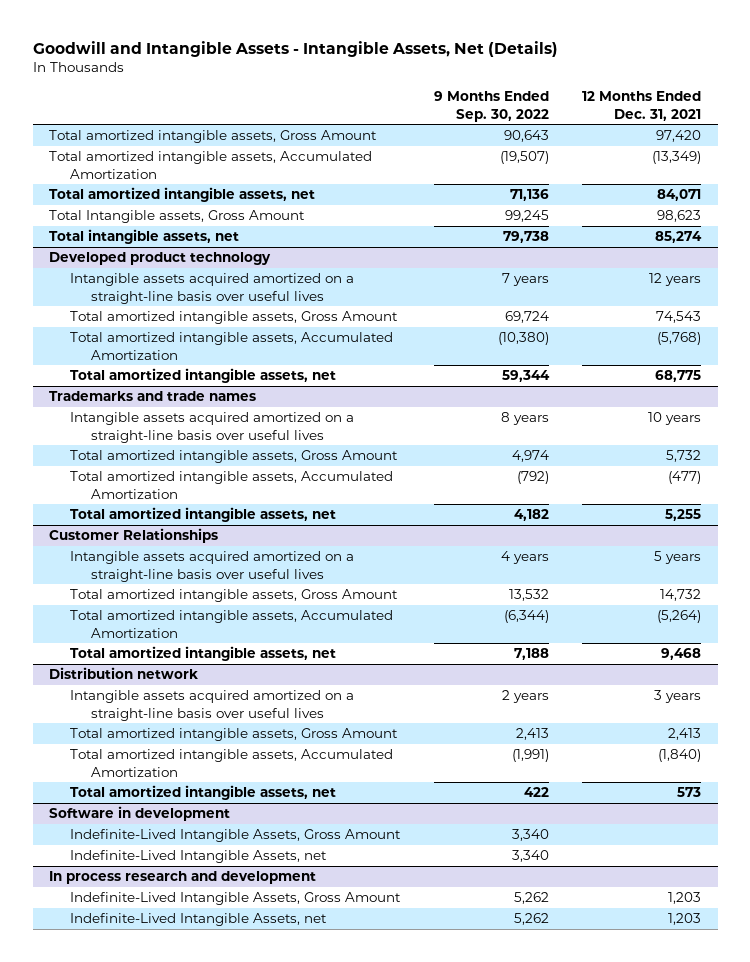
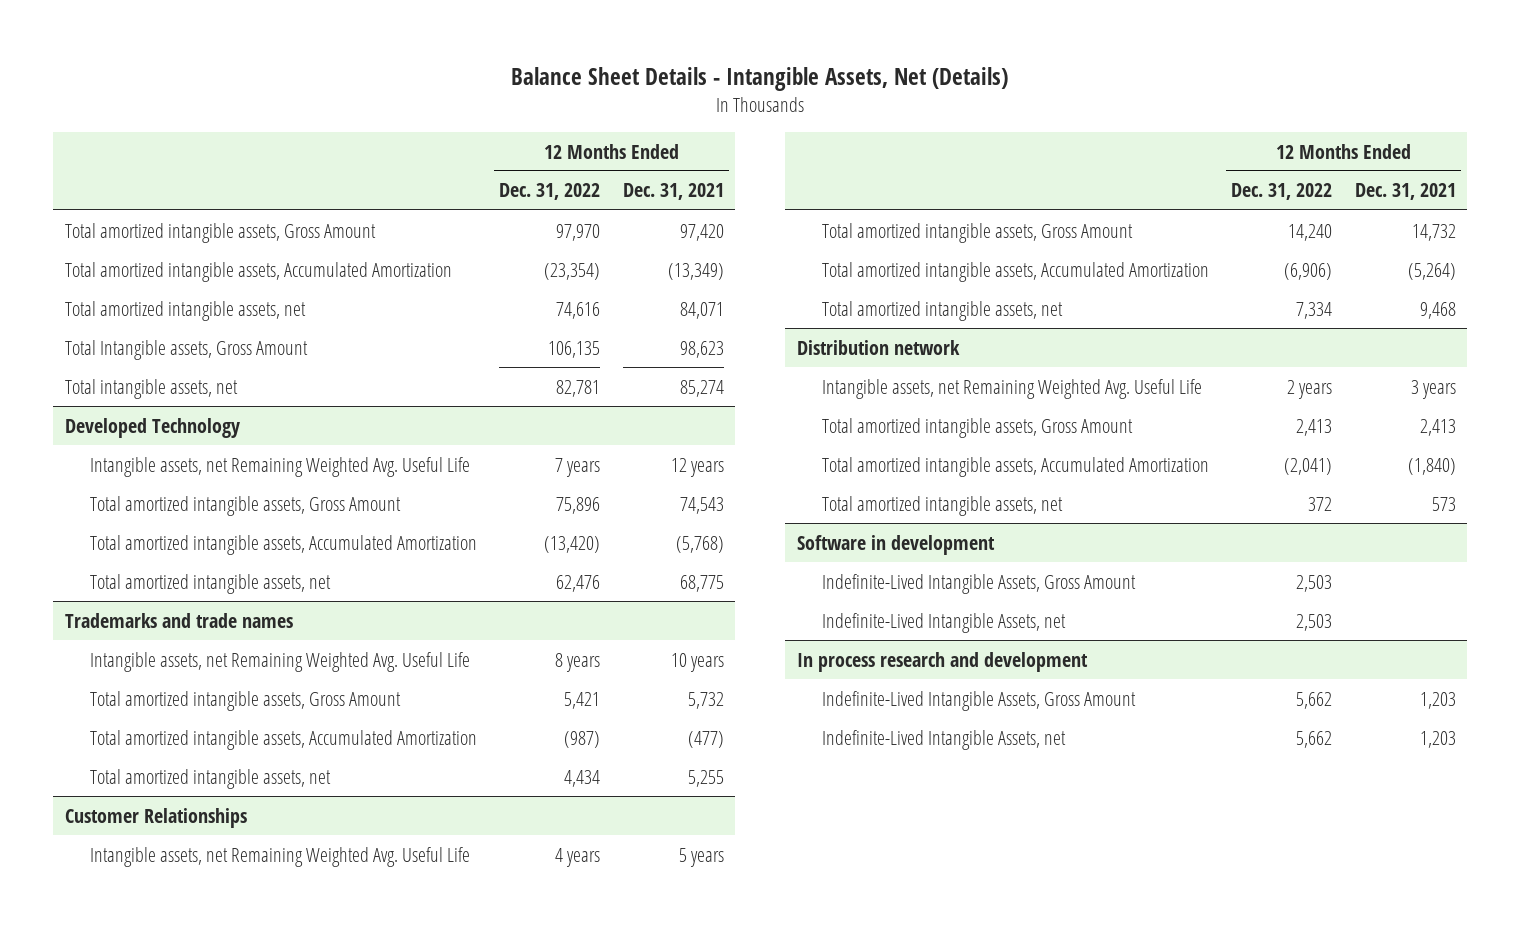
[32,40,558,57] Goodwill and Intangible Assets - Intangible Assets, Net (Details) -> [511,66,1009,91] Balance Sheet Details - Intangible Assets, Net (Details)
[433,91,549,122] 9 Months Ended Sep. 30, 2022 -> none
none -> [499,183,601,201] Dec. 31, 2022
[49,252,272,266] Developed product technology -> [64,417,240,438] Developed Technology
[70,273,355,304] Intangible assets acquired amortized on a straight-line basis over useful lives -> [90,456,471,477] Intangible assets, net Remaining Weighted Avg. Useful Life
[70,412,355,443] Intangible assets acquired amortized on a straight-line basis over useful lives -> [90,651,471,672] Intangible assets, net Remaining Weighted Avg. Useful Life
[70,551,355,582] Intangible assets acquired amortized on a straight-line basis over useful lives -> [90,846,471,867] Intangible assets, net Remaining Weighted Avg. Useful Life
[70,690,355,721] Intangible assets acquired amortized on a straight-line basis over useful lives -> [822,378,1203,399] Intangible assets, net Remaining Weighted Avg. Useful Life

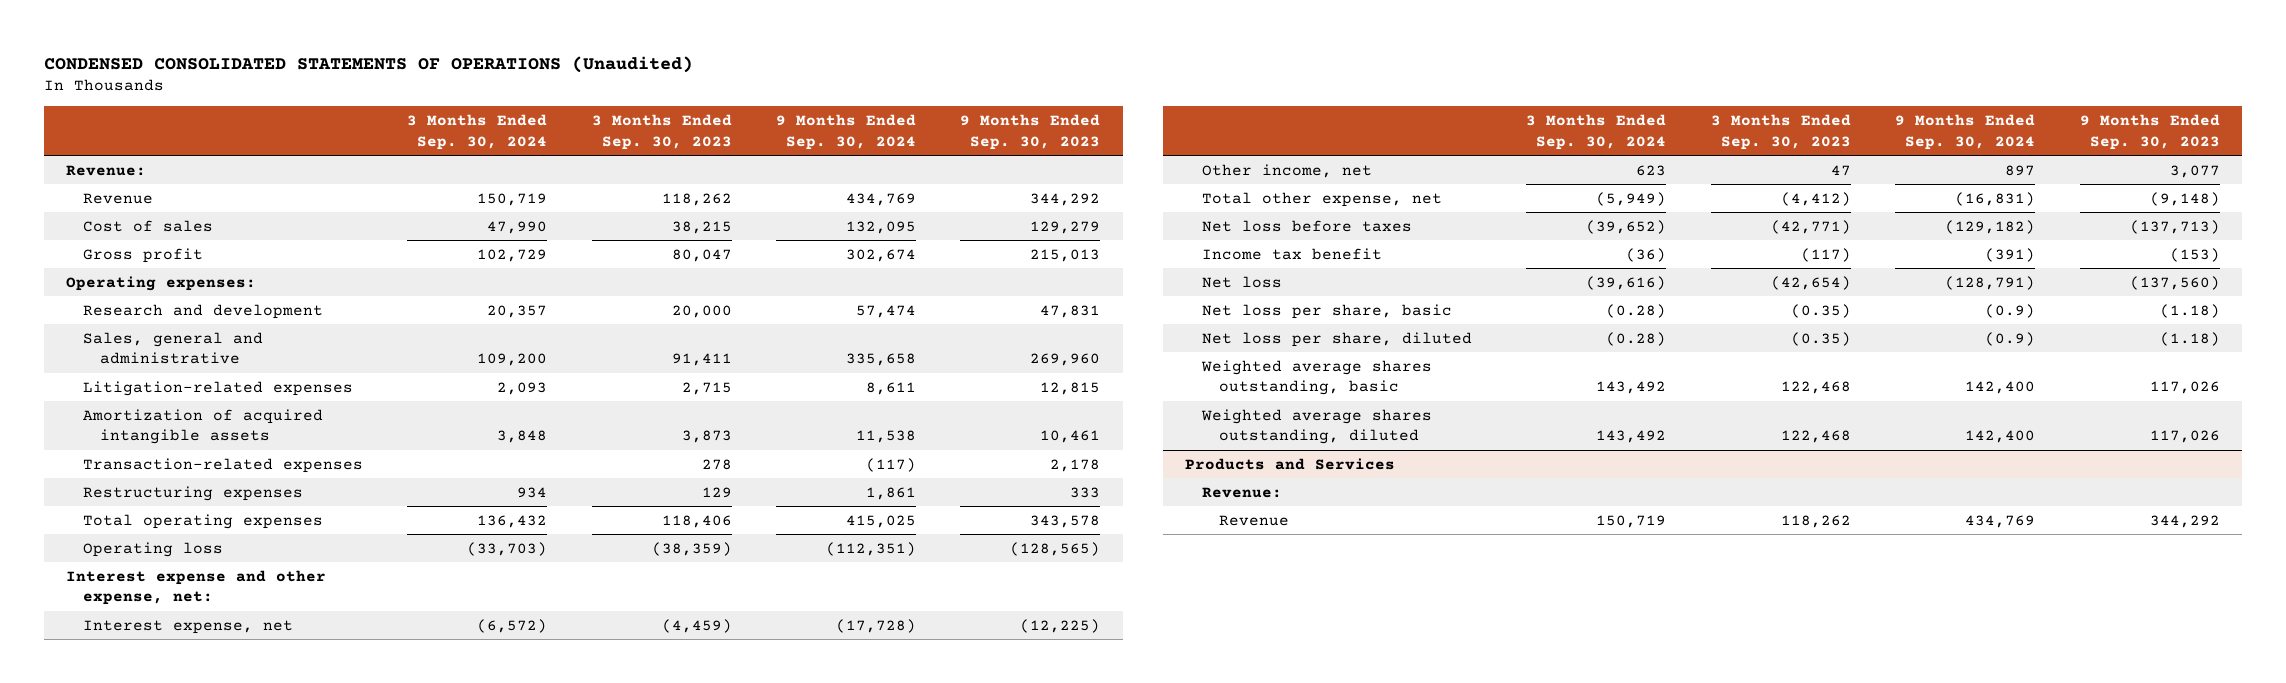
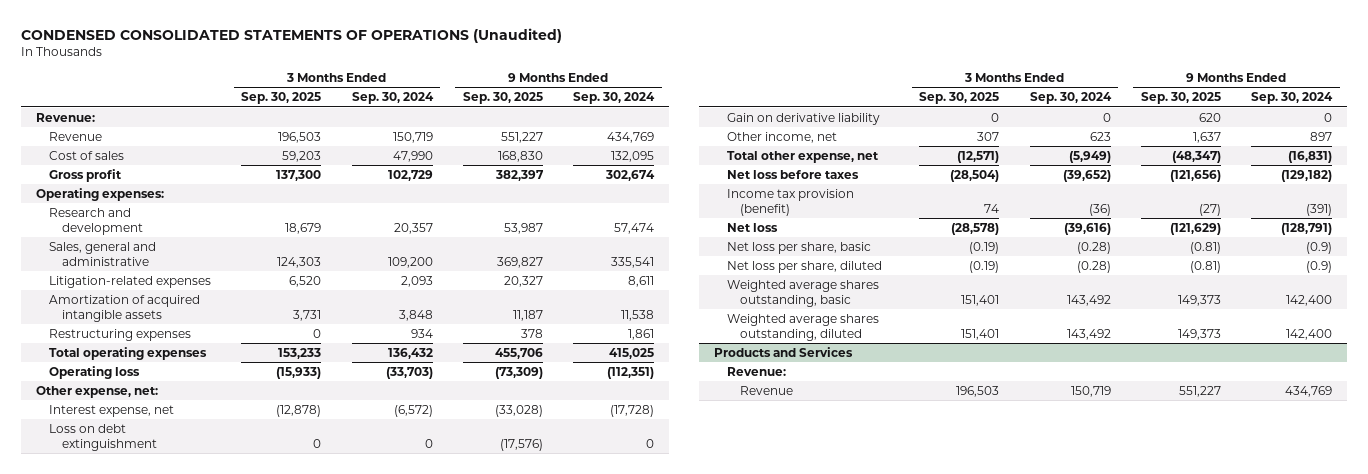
[591,114,732,150] 3 Months Ended Sep. 30, 2023 -> none
[960,114,1101,150] 9 Months Ended Sep. 30, 2023 -> none
none -> [241,92,322,105] Sep. 30, 2025
none -> [462,92,543,105] Sep. 30, 2025
[846,353,917,367] 335,658 -> [611,256,655,268] 335,541
[82,457,363,473] Transaction-related expenses -> none
[65,569,326,606] Interest expense and other expense, net: -> [36,385,159,398] Other expense, net:
none -> [49,423,157,451] Loss on debt extinguishment
none -> [727,112,881,125] Gain on derivative liability
[1202,247,1383,260] Income tax benefit -> [727,188,855,216] Income tax provision (benefit)

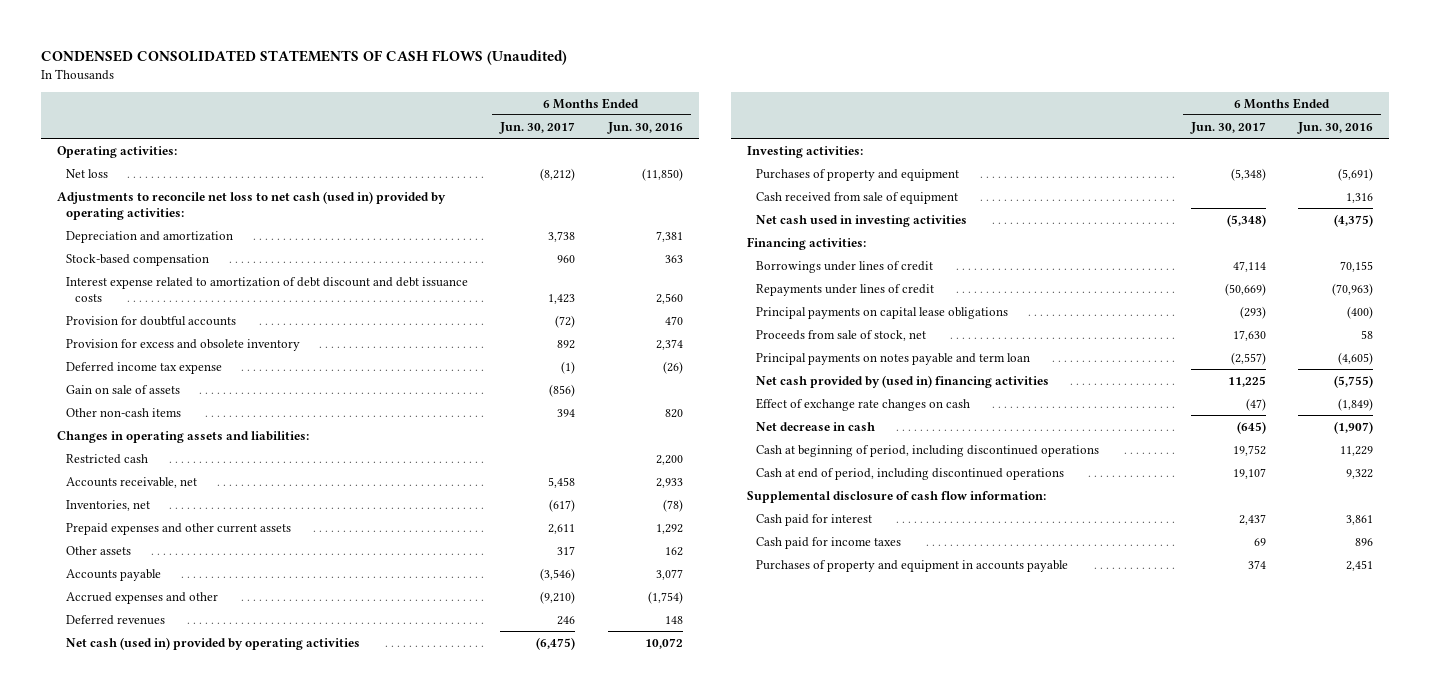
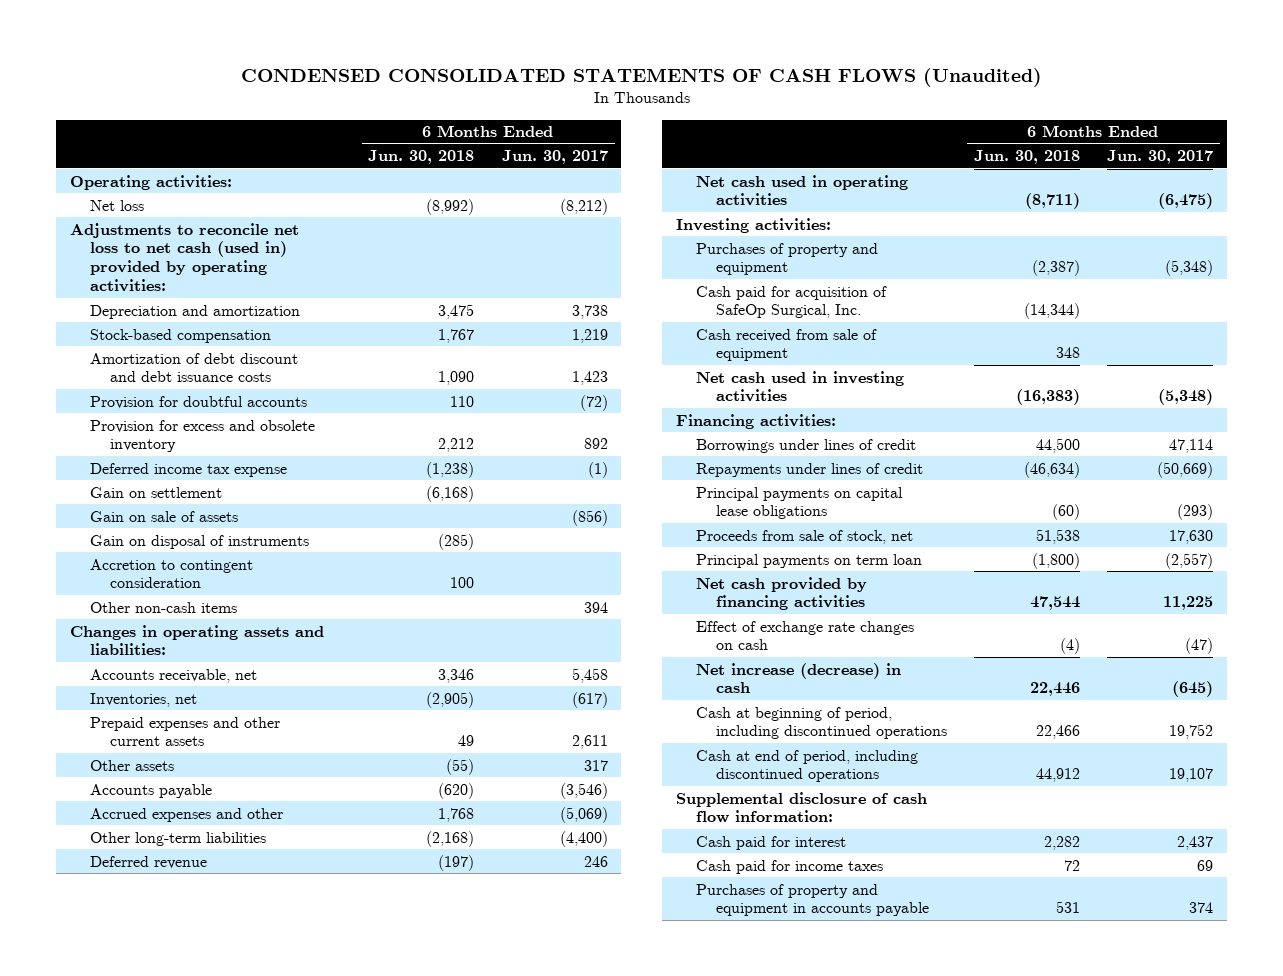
[606,121,683,134] Jun. 30, 2016 -> none
none -> [368,150,475,165] Jun. 30, 2018
[557,254,576,263] 960 -> [571,328,608,343] 1,219
[66,276,469,302] Interest expense related to amortization of debt discount and debt issuance costs -> [90,352,299,383] Amortization of debt discount and debt issuance costs
none -> [90,486,223,498] Gain on settlement
none -> [90,534,310,549] Gain on disposal of instruments
none -> [90,558,254,589] Accretion to contingent consideration
[66,453,149,464] Restricted cash -> none
[540,590,576,604] (9,210) -> [559,806,608,823] (5,069)
none -> [90,831,267,846] Other long-term liabilities
[66,614,166,625] Deferred revenues -> [90,855,208,869] Deferred revenue
[66,636,361,650] Net cash (used in) provided by operating activities -> [695,174,908,207] Net cash used in operating activities
none -> [695,285,887,319] Cash paid for acquisition of SafeOp Surgical, Inc.
[756,352,1031,365] Principal payments on notes payable and term loan -> [695,553,922,568] Principal payments on term loan
[756,374,1050,388] Net cash provided by (used in) financing activities -> [695,576,867,611] Net cash provided by financing activities
[756,421,876,431] Net decrease in cash -> [695,662,901,694] Net increase (decrease) in cash

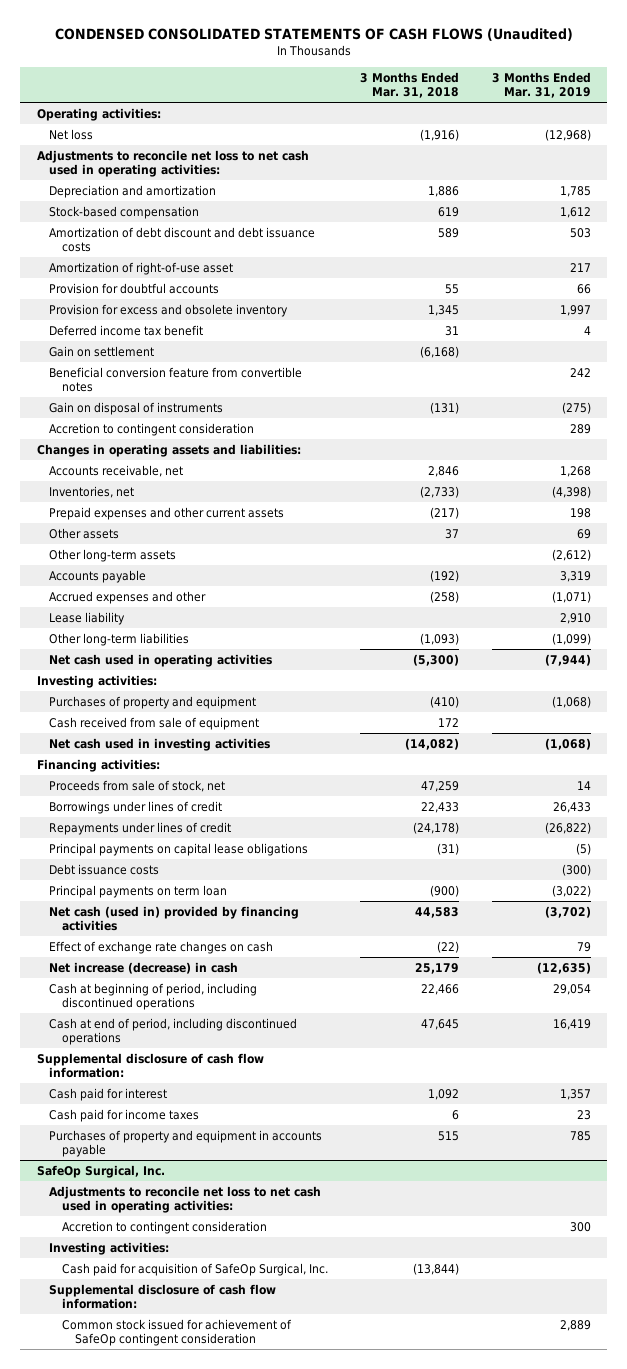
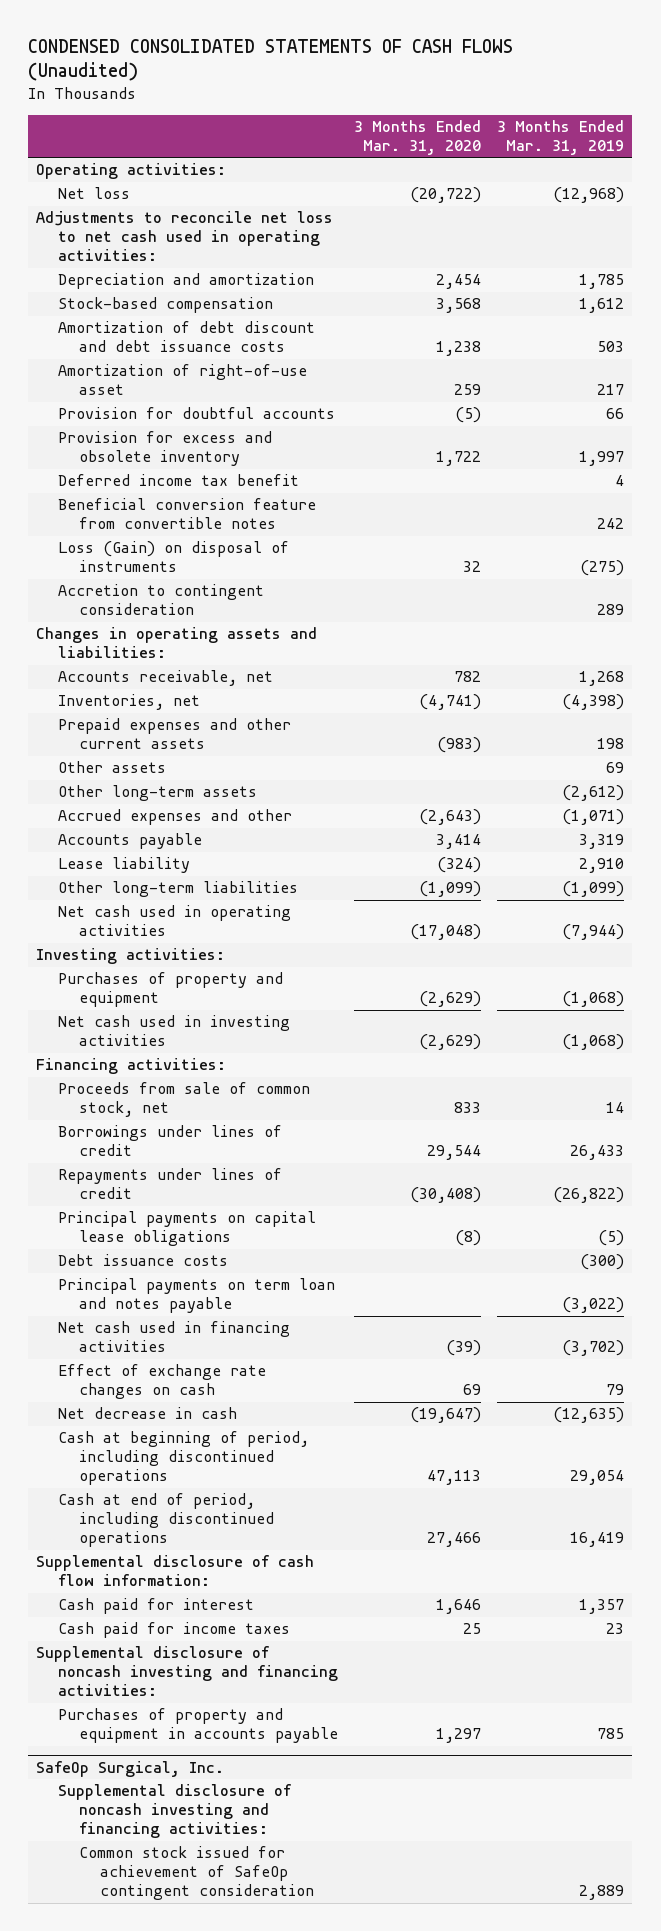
[360,71,460,98] 3 Months Ended Mar. 31, 2018 -> none
none -> [354,120,482,156] 3 Months Ended Mar. 31, 2020
[49,345,155,357] Gain on settlement -> none
[49,401,224,415] Gain on disposal of instruments -> [57,541,289,573] Loss (Gain) on disposal of instruments
[49,569,147,583] Accounts payable -> [57,833,202,850] Accounts payable
[49,716,260,730] Cash received from sale of equipment -> none
[49,779,226,792] Proceeds from sale of stock, net -> [57,1082,310,1118] Proceeds from sale of common stock, net
[49,884,228,898] Principal payments on term loan -> [57,1278,335,1314] Principal payments on term loan and notes payable
[49,905,300,932] Net cash (used in) provided by financing activities -> [57,1321,290,1353] Net cash used in financing activities
[49,961,239,974] Net increase (decrease) in cash -> [57,1407,237,1420] Net decrease in cash
none -> [36,1646,338,1697] Supplemental disclosure of noncash investing and financing activities:
[49,1185,322,1214] Adjustments to reconcile net loss to net cash used in operating activities: -> none
[62,1220,268,1234] Accretion to contingent consideration -> none
[49,1241,170,1255] Investing activities: -> none
[62,1262,329,1276] Cash paid for acquisition of SafeOp Surgical, Inc. -> none
[49,1283,277,1310] Supplemental disclosure of cash flow information: -> [57,1784,292,1839] Supplemental disclosure of noncash investing and financing activities:

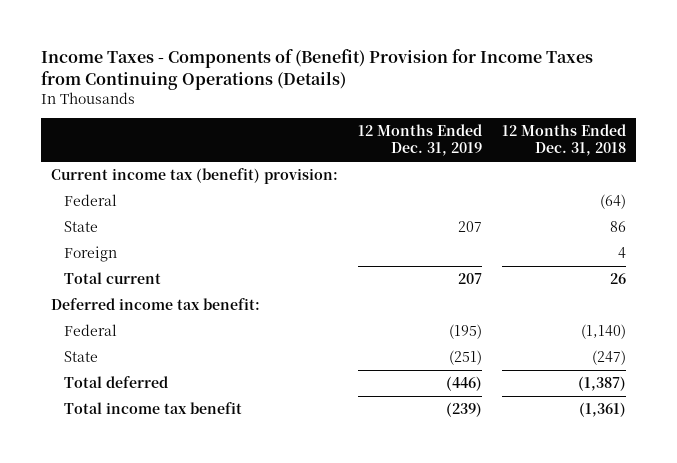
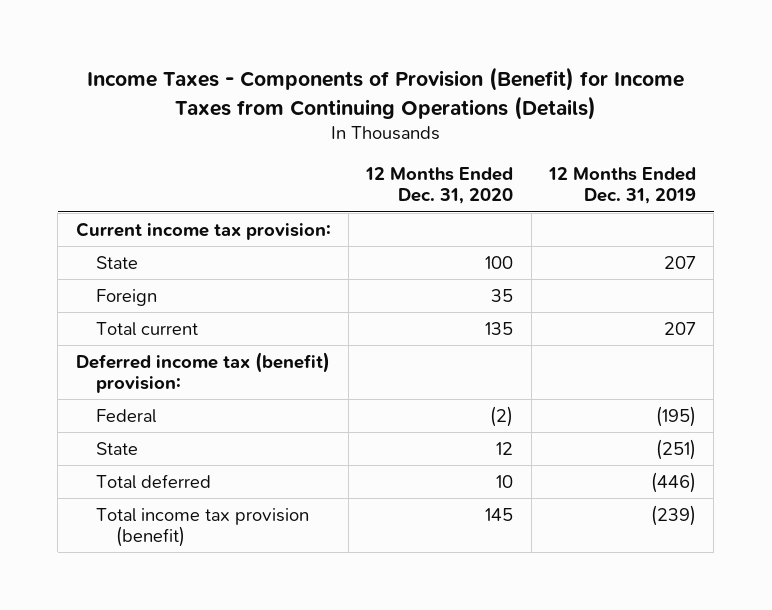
[41,49,594,90] Income Taxes - Components of (Benefit) Provision for Income Taxes from Continuing Operations (Details) -> [86,67,684,120] Income Taxes - Components of Provision (Benefit) for Income Taxes from Continuing Operations (Details)
[501,124,626,157] 12 Months Ended Dec. 31, 2018 -> none
none -> [365,167,514,205] 12 Months Ended Dec. 31, 2020
[63,194,117,207] Federal -> none
[51,168,339,185] Current income tax (benefit) provision: -> [75,221,331,240] Current income tax provision:
[51,298,261,311] Deferred income tax benefit: -> [75,351,330,393] Deferred income tax (benefit) provision:
[63,402,242,415] Total income tax benefit -> [95,507,309,547] Total income tax provision (benefit)

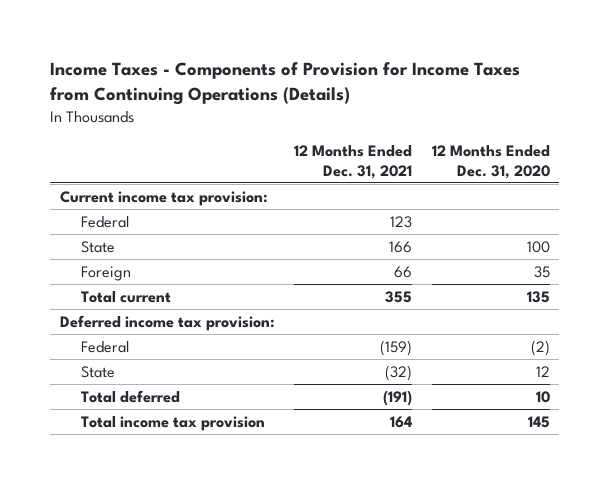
[86,67,684,120] Income Taxes - Components of Provision (Benefit) for Income Taxes from Continuing Operations (Details) -> [50,62,521,106] Income Taxes - Components of Provision for Income Taxes from Continuing Operations (Details)
[547,167,696,205] 12 Months Ended Dec. 31, 2019 -> none
none -> [294,144,413,179] 12 Months Ended Dec. 31, 2021
none -> [81,215,130,228] Federal
[75,351,330,393] Deferred income tax (benefit) provision: -> [60,314,276,331] Deferred income tax provision:
[95,507,309,547] Total income tax provision (benefit) -> [81,415,266,431] Total income tax provision

